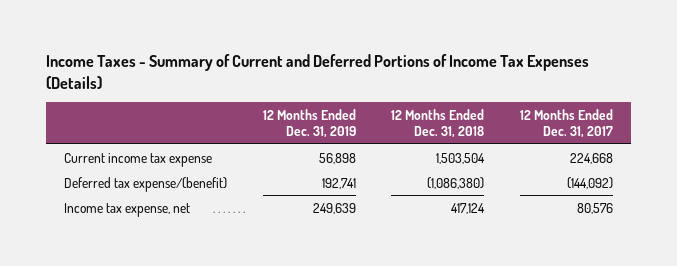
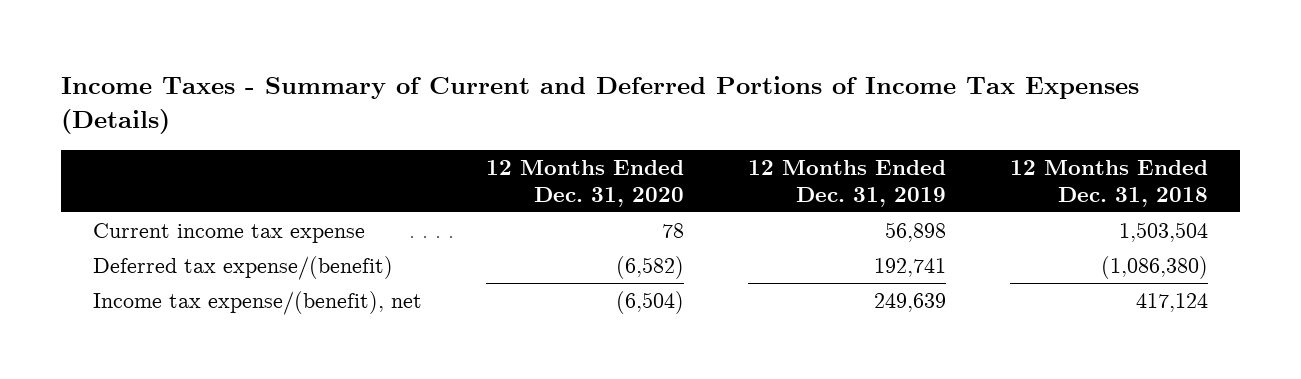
[520,109,614,139] 12 Months Ended Dec. 31, 2017 -> none
none -> [486,159,685,207] 12 Months Ended Dec. 31, 2020
[63,202,190,217] Income tax expense, net -> [92,290,422,315] Income tax expense/(benefit), net

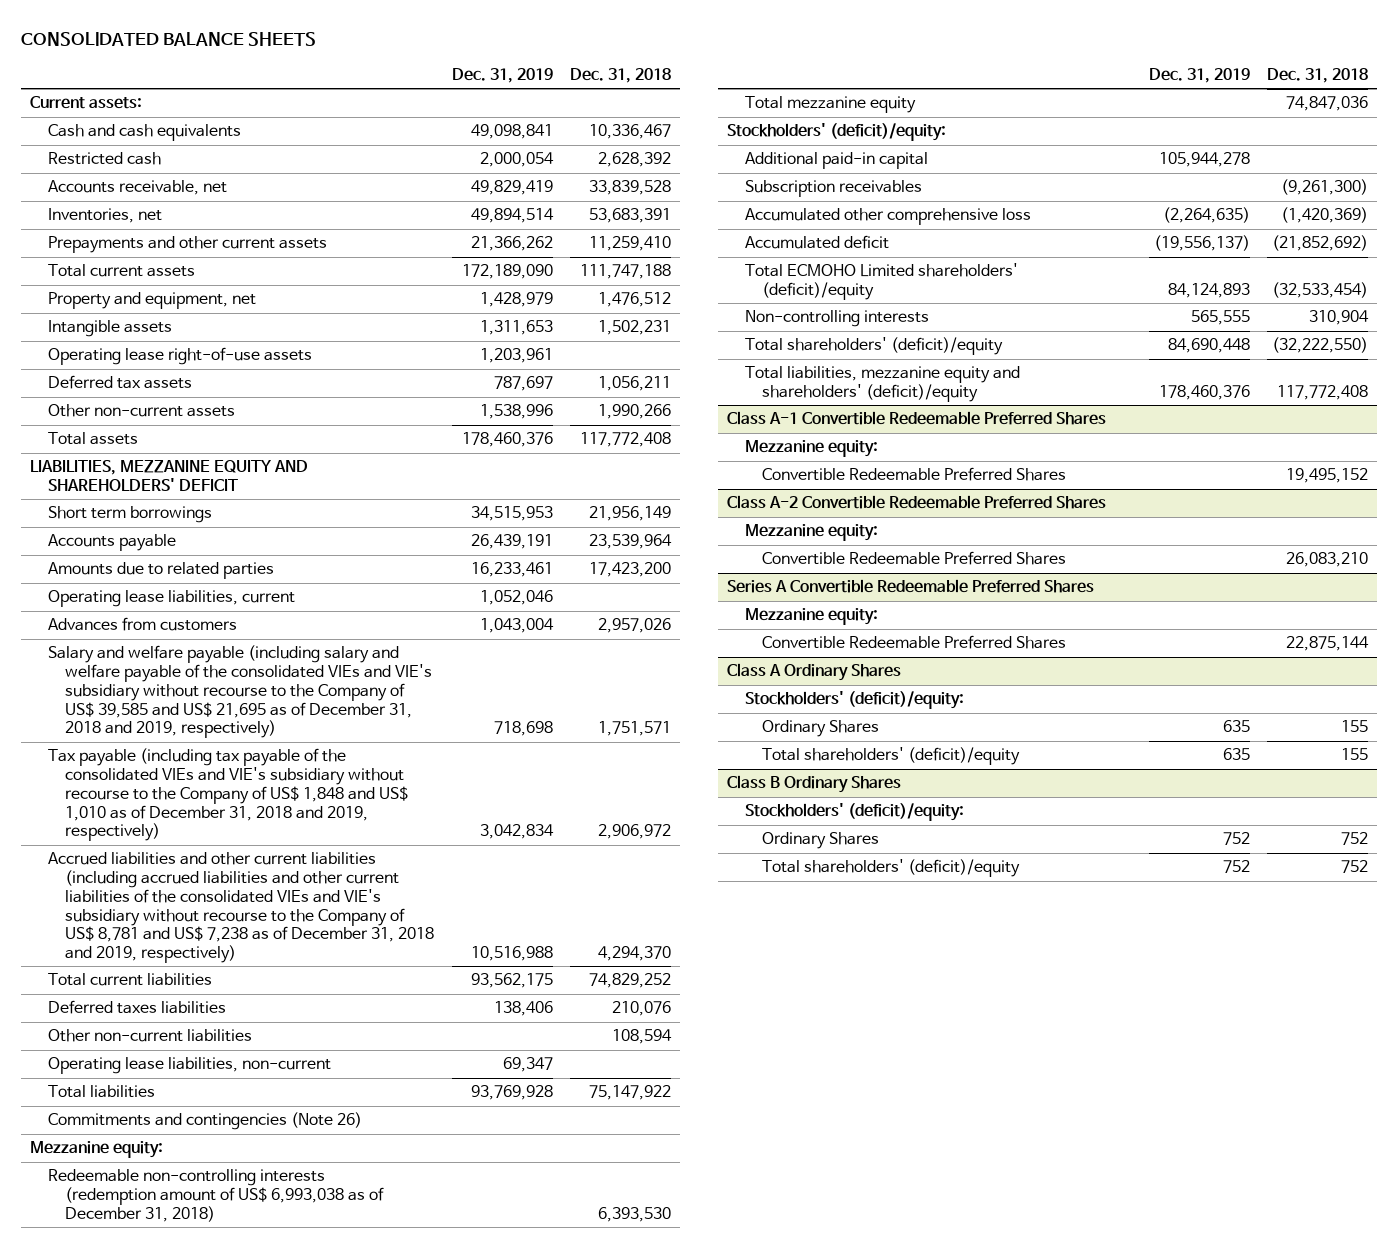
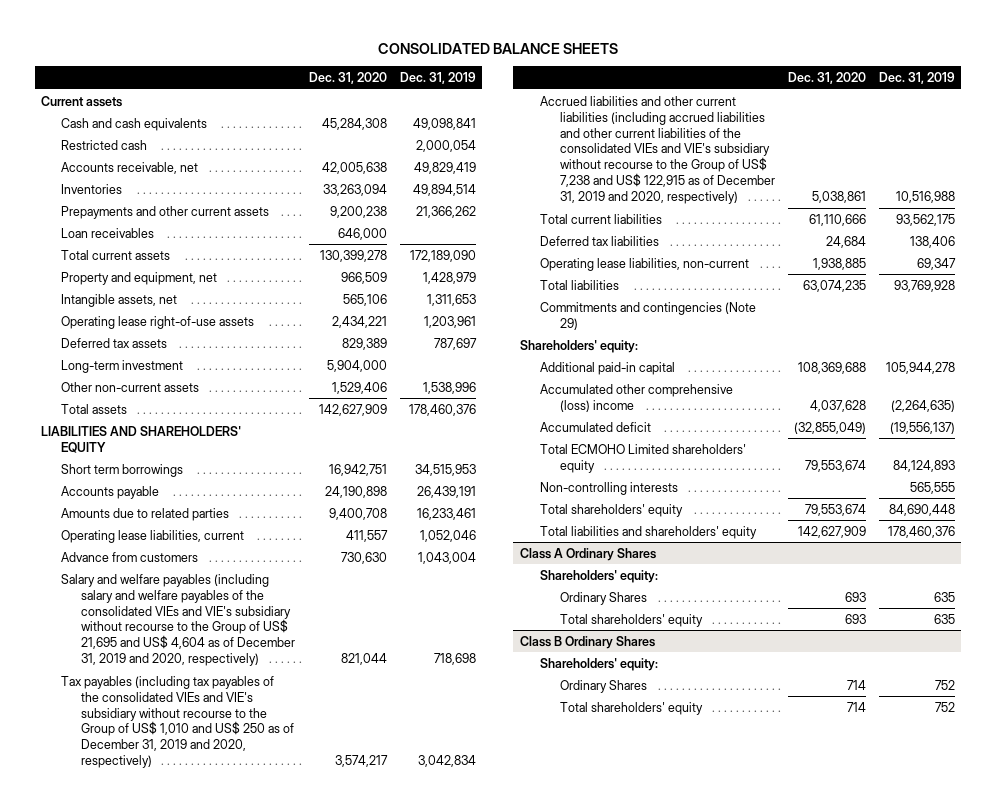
[570,68,672,84] Dec. 31, 2018 -> none
none -> [308,72,387,85] Dec. 31, 2020
[30,96,143,110] Current assets: -> [41,95,123,107] Current assets
[47,208,162,224] Inventories, net -> [60,183,122,194] Inventories
none -> [60,227,154,238] Loan receivables
[47,320,172,338] Intangible assets -> [60,293,177,307] Intangible assets, net
none -> [60,359,183,373] Long-term investment
[30,460,309,492] LIABILITIES, MEZZANINE EQUITY AND SHAREHOLDERS' DEFICIT -> [41,425,242,453] LIABILITIES AND SHAREHOLDERS' EQUITY
[47,617,237,632] Advances from customers -> [60,551,198,562] Advance from customers
[47,645,433,739] Salary and welfare payable (including salary and welfare payable of the consolidated VIEs and VIE's subsidiary without recourse to the Company of US$ 39,585 and US$ 21,695 as of December 31, 2018 and 2019, respectively) -> [60,573,295,667] Salary and welfare payables (including salary and welfare payables of the consolidated VIEs and VIE's subsidiary without recourse to the Group of US$ 21,695 and US$ 4,604 as of December 31, 2019 and 2020, respectively)
[47,748,409,842] Tax payable (including tax payable of the consolidated VIEs and VIE's subsidiary without recourse to the Company of US$ 1,848 and US$ 1,010 as of December 31, 2018 and 2019, respectively) -> [60,675,294,769] Tax payables (including tax payables of the consolidated VIEs and VIE's subsidiary without recourse to the Group of US$ 1,010 and US$ 250 as of December 31, 2019 and 2020, respectively)
[47,852,435,964] Accrued liabilities and other current liabilities (including accrued liabilities and other current liabilities of the consolidated VIEs and VIE's subsidiary without recourse to the Company of US$ 8,781 and US$ 7,238 as of December 31, 2018 and 2019, respectively) -> [539,95,775,205] Accrued liabilities and other current liabilities (including accrued liabilities and other current liabilities of the consolidated VIEs and VIE's subsidiary without recourse to the Group of US$ 7,238 and US$ 122,915 as of December 31, 2019 and 2020, respectively)
[47,1029,252,1043] Other non-current liabilities -> none
[47,1000,226,1015] Deferred taxes liabilities -> [539,235,659,246] Deferred tax liabilities
[30,1141,164,1159] Mezzanine equity: -> none
[47,1169,385,1222] Redeemable non-controlling interests (redemption amount of US$ 6,993,038 as of December 31, 2018) -> none
[744,96,916,114] Total mezzanine equity -> none
[47,1112,362,1131] Commitments and contingencies (Note 26) -> [539,301,756,330] Commitments and contingencies (Note 29)
[727,123,947,142] Stockholders' (deficit)/equity: -> [519,339,638,353] Shareholders' equity:
[744,180,922,198] Subscription receivables -> none
[744,208,1031,226] Accumulated other comprehensive loss -> [539,383,733,412] Accumulated other comprehensive (loss) income
[744,263,1018,301] Total ECMOHO Limited shareholders' (deficit)/equity -> [539,443,746,473] Total ECMOHO Limited shareholders' equity
[727,411,1107,426] Class A-1 Convertible Redeemable Preferred Shares -> none
[744,440,878,458] Mezzanine equity: -> none
[762,467,1067,482] Convertible Redeemable Preferred Shares -> none
[727,495,1107,510] Class A-2 Convertible Redeemable Preferred Shares -> none
[744,524,878,542] Mezzanine equity: -> none
[762,551,1067,566] Convertible Redeemable Preferred Shares -> none
[727,579,1095,594] Series A Convertible Redeemable Preferred Shares -> none
[744,608,878,626] Mezzanine equity: -> none
[762,635,1067,650] Convertible Redeemable Preferred Shares -> none
[744,337,1003,356] Total shareholders' (deficit)/equity -> [539,503,683,517] Total shareholders' equity
[744,366,1020,403] Total liabilities, mezzanine equity and shareholders' (deficit)/equity -> [539,525,757,539] Total liabilities and shareholders' equity
[744,691,964,710] Stockholders' (deficit)/equity: -> [539,569,658,583] Shareholders' equity:
[762,747,1021,766] Total shareholders' (deficit)/equity -> [559,613,703,627] Total shareholders' equity
[744,803,964,822] Stockholders' (deficit)/equity: -> [539,657,658,671] Shareholders' equity:
[762,859,1021,878] Total shareholders' (deficit)/equity -> [559,701,703,715] Total shareholders' equity

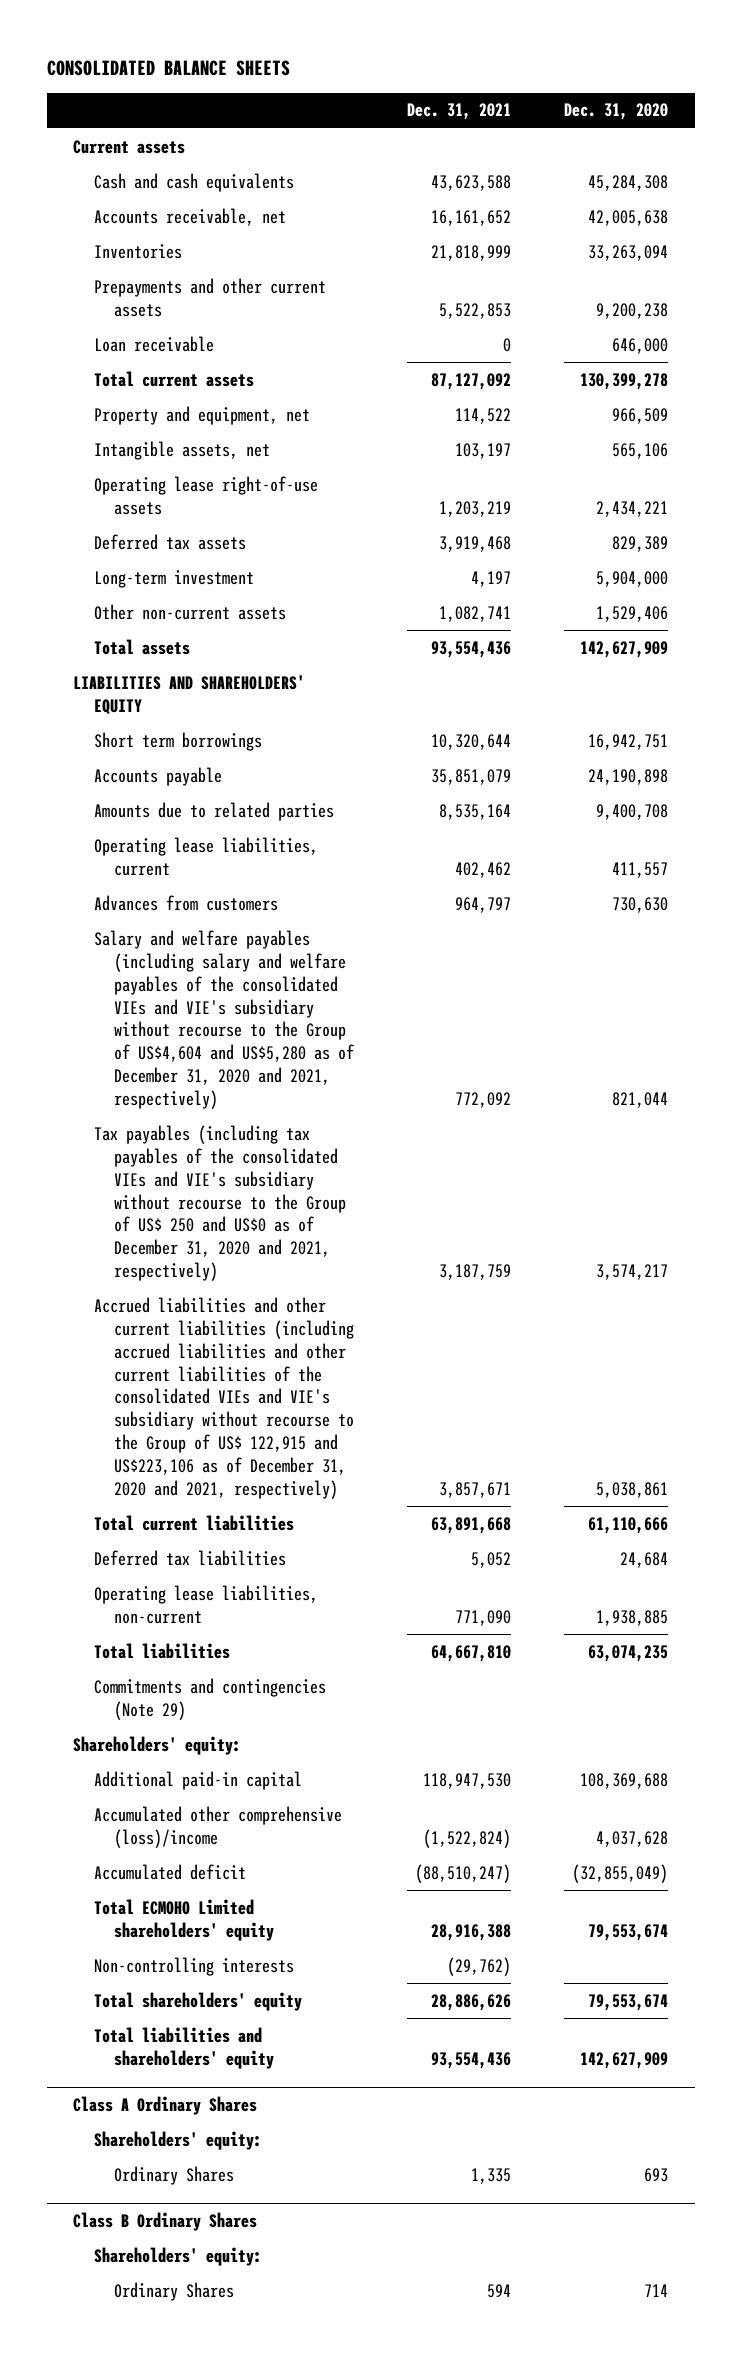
[399,72,476,85] Dec. 31, 2019 -> none
none -> [407,103,512,121] Dec. 31, 2021
[60,139,147,150] Restricted cash -> none
[60,227,154,238] Loan receivables -> [93,335,214,352] Loan receivable
[60,551,198,562] Advance from customers -> [93,894,278,911] Advances from customers
[60,573,295,667] Salary and welfare payables (including salary and welfare payables of the consolidated VIEs and VIE's subsidiary without recourse to the Group of US$ 21,695 and US$ 4,604 as of December 31, 2019 and 2020, respectively) -> [93,929,354,1110] Salary and welfare payables (including salary and welfare payables of the consolidated VIEs and VIE's subsidiary without recourse to the Group of US$4,604 and US$5,280 as of December 31, 2020 and 2021, respectively)
[60,675,294,769] Tax payables (including tax payables of the consolidated VIEs and VIE's subsidiary without recourse to the Group of US$ 1,010 and US$ 250 as of December 31, 2019 and 2020, respectively) -> [93,1124,346,1282] Tax payables (including tax payables of the consolidated VIEs and VIE's subsidiary without recourse to the Group of US$ 250 and US$0 as of December 31, 2020 and 2021, respectively)
[539,95,775,205] Accrued liabilities and other current liabilities (including accrued liabilities and other current liabilities of the consolidated VIEs and VIE's subsidiary without recourse to the Group of US$ 7,238 and US$ 122,915 as of December 31, 2019 and 2020, respectively) -> [93,1296,354,1500] Accrued liabilities and other current liabilities (including accrued liabilities and other current liabilities of the consolidated VIEs and VIE's subsidiary without recourse to the Group of US$ 122,915 and US$223,106 as of December 31, 2020 and 2021, respectively)
[539,383,733,412] Accumulated other comprehensive (loss) income -> [93,1805,342,1848] Accumulated other comprehensive (loss)/income
[559,613,703,627] Total shareholders' equity -> none
[559,701,703,715] Total shareholders' equity -> none

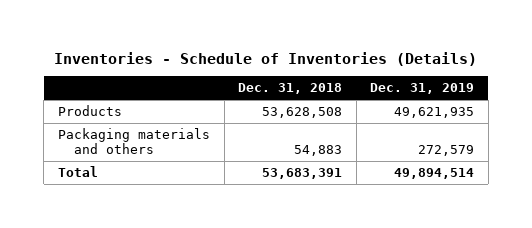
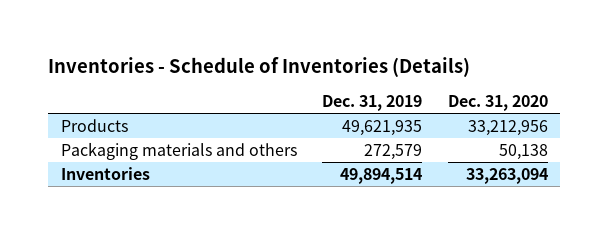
[238,83,343,95] Dec. 31, 2018 -> none
none -> [447,95,548,112] Dec. 31, 2020
[58,166,99,178] Total -> [60,166,150,180] Inventories

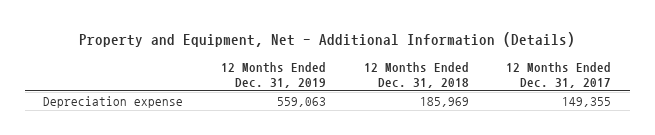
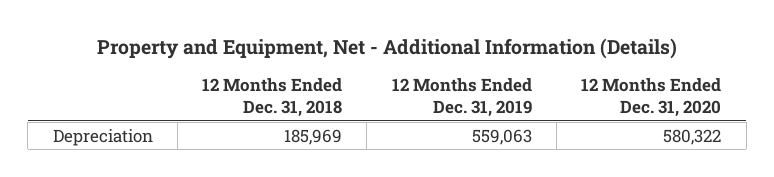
[506,61,612,88] 12 Months Ended Dec. 31, 2017 -> none
none -> [581,78,722,118] 12 Months Ended Dec. 31, 2020
[43,96,184,109] Depreciation expense -> [52,128,153,146] Depreciation

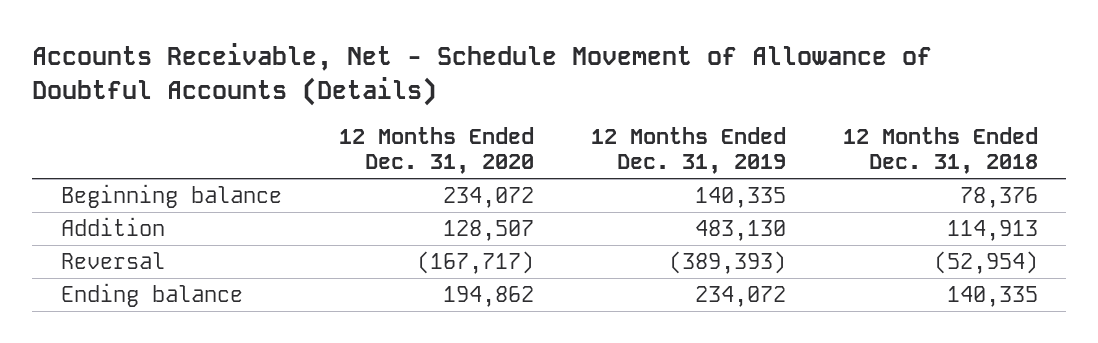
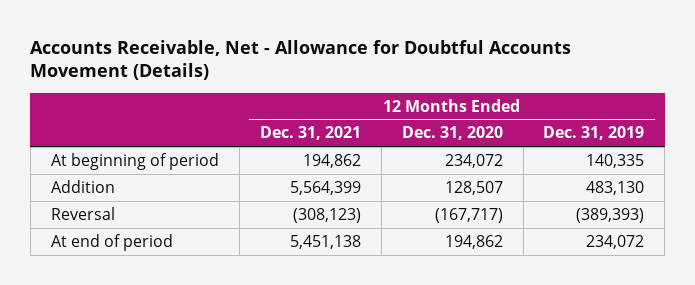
[32,43,933,106] Accounts Receivable, Net - Schedule Movement of Allowance of Doubtful Accounts (Details) -> [30,39,572,81] Accounts Receivable, Net - Allowance for Doubtful Accounts Movement (Details)
[842,126,1038,175] 12 Months Ended Dec. 31, 2018 -> none
none -> [259,126,361,141] Dec. 31, 2021
[60,183,282,208] Beginning balance -> [50,152,219,170] At beginning of period
[60,282,243,307] Ending balance -> [50,233,173,251] At end of period

